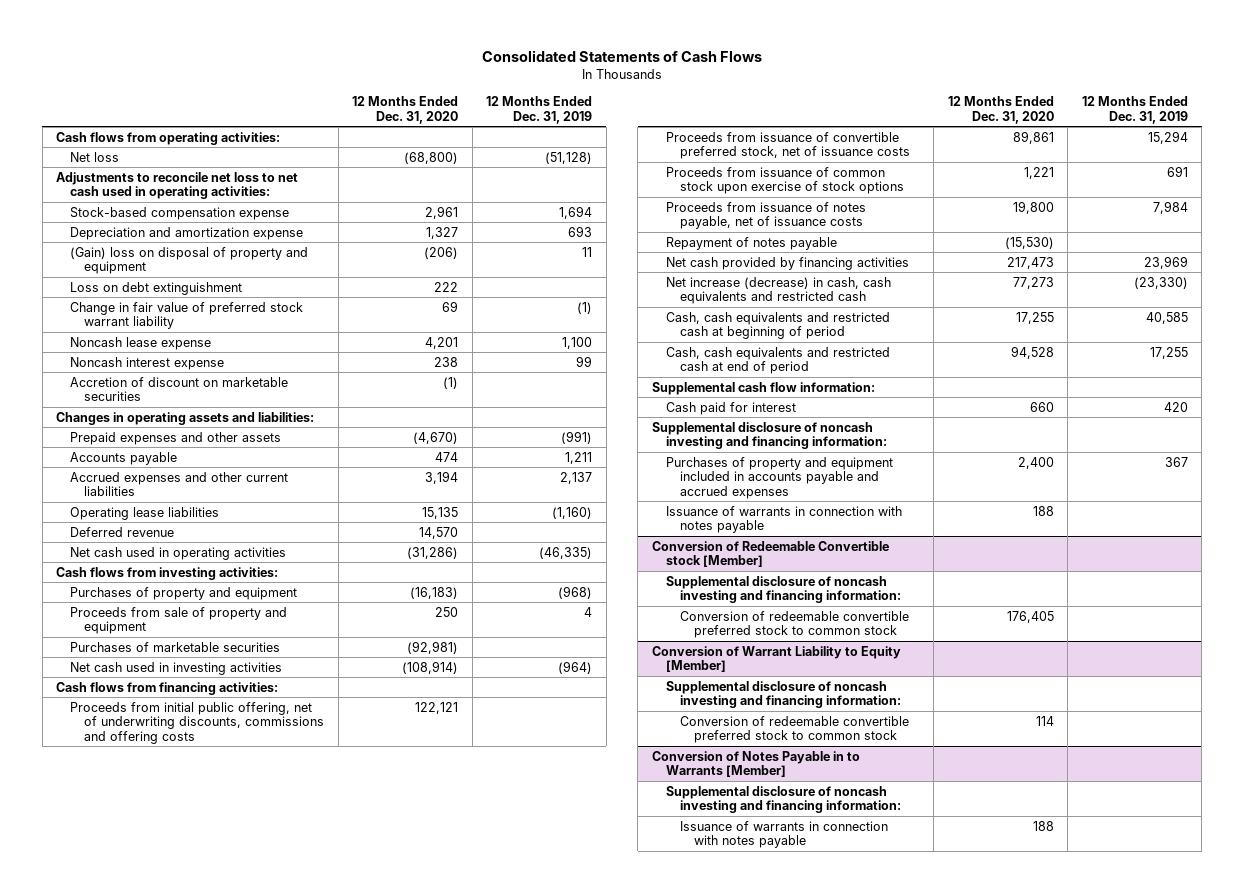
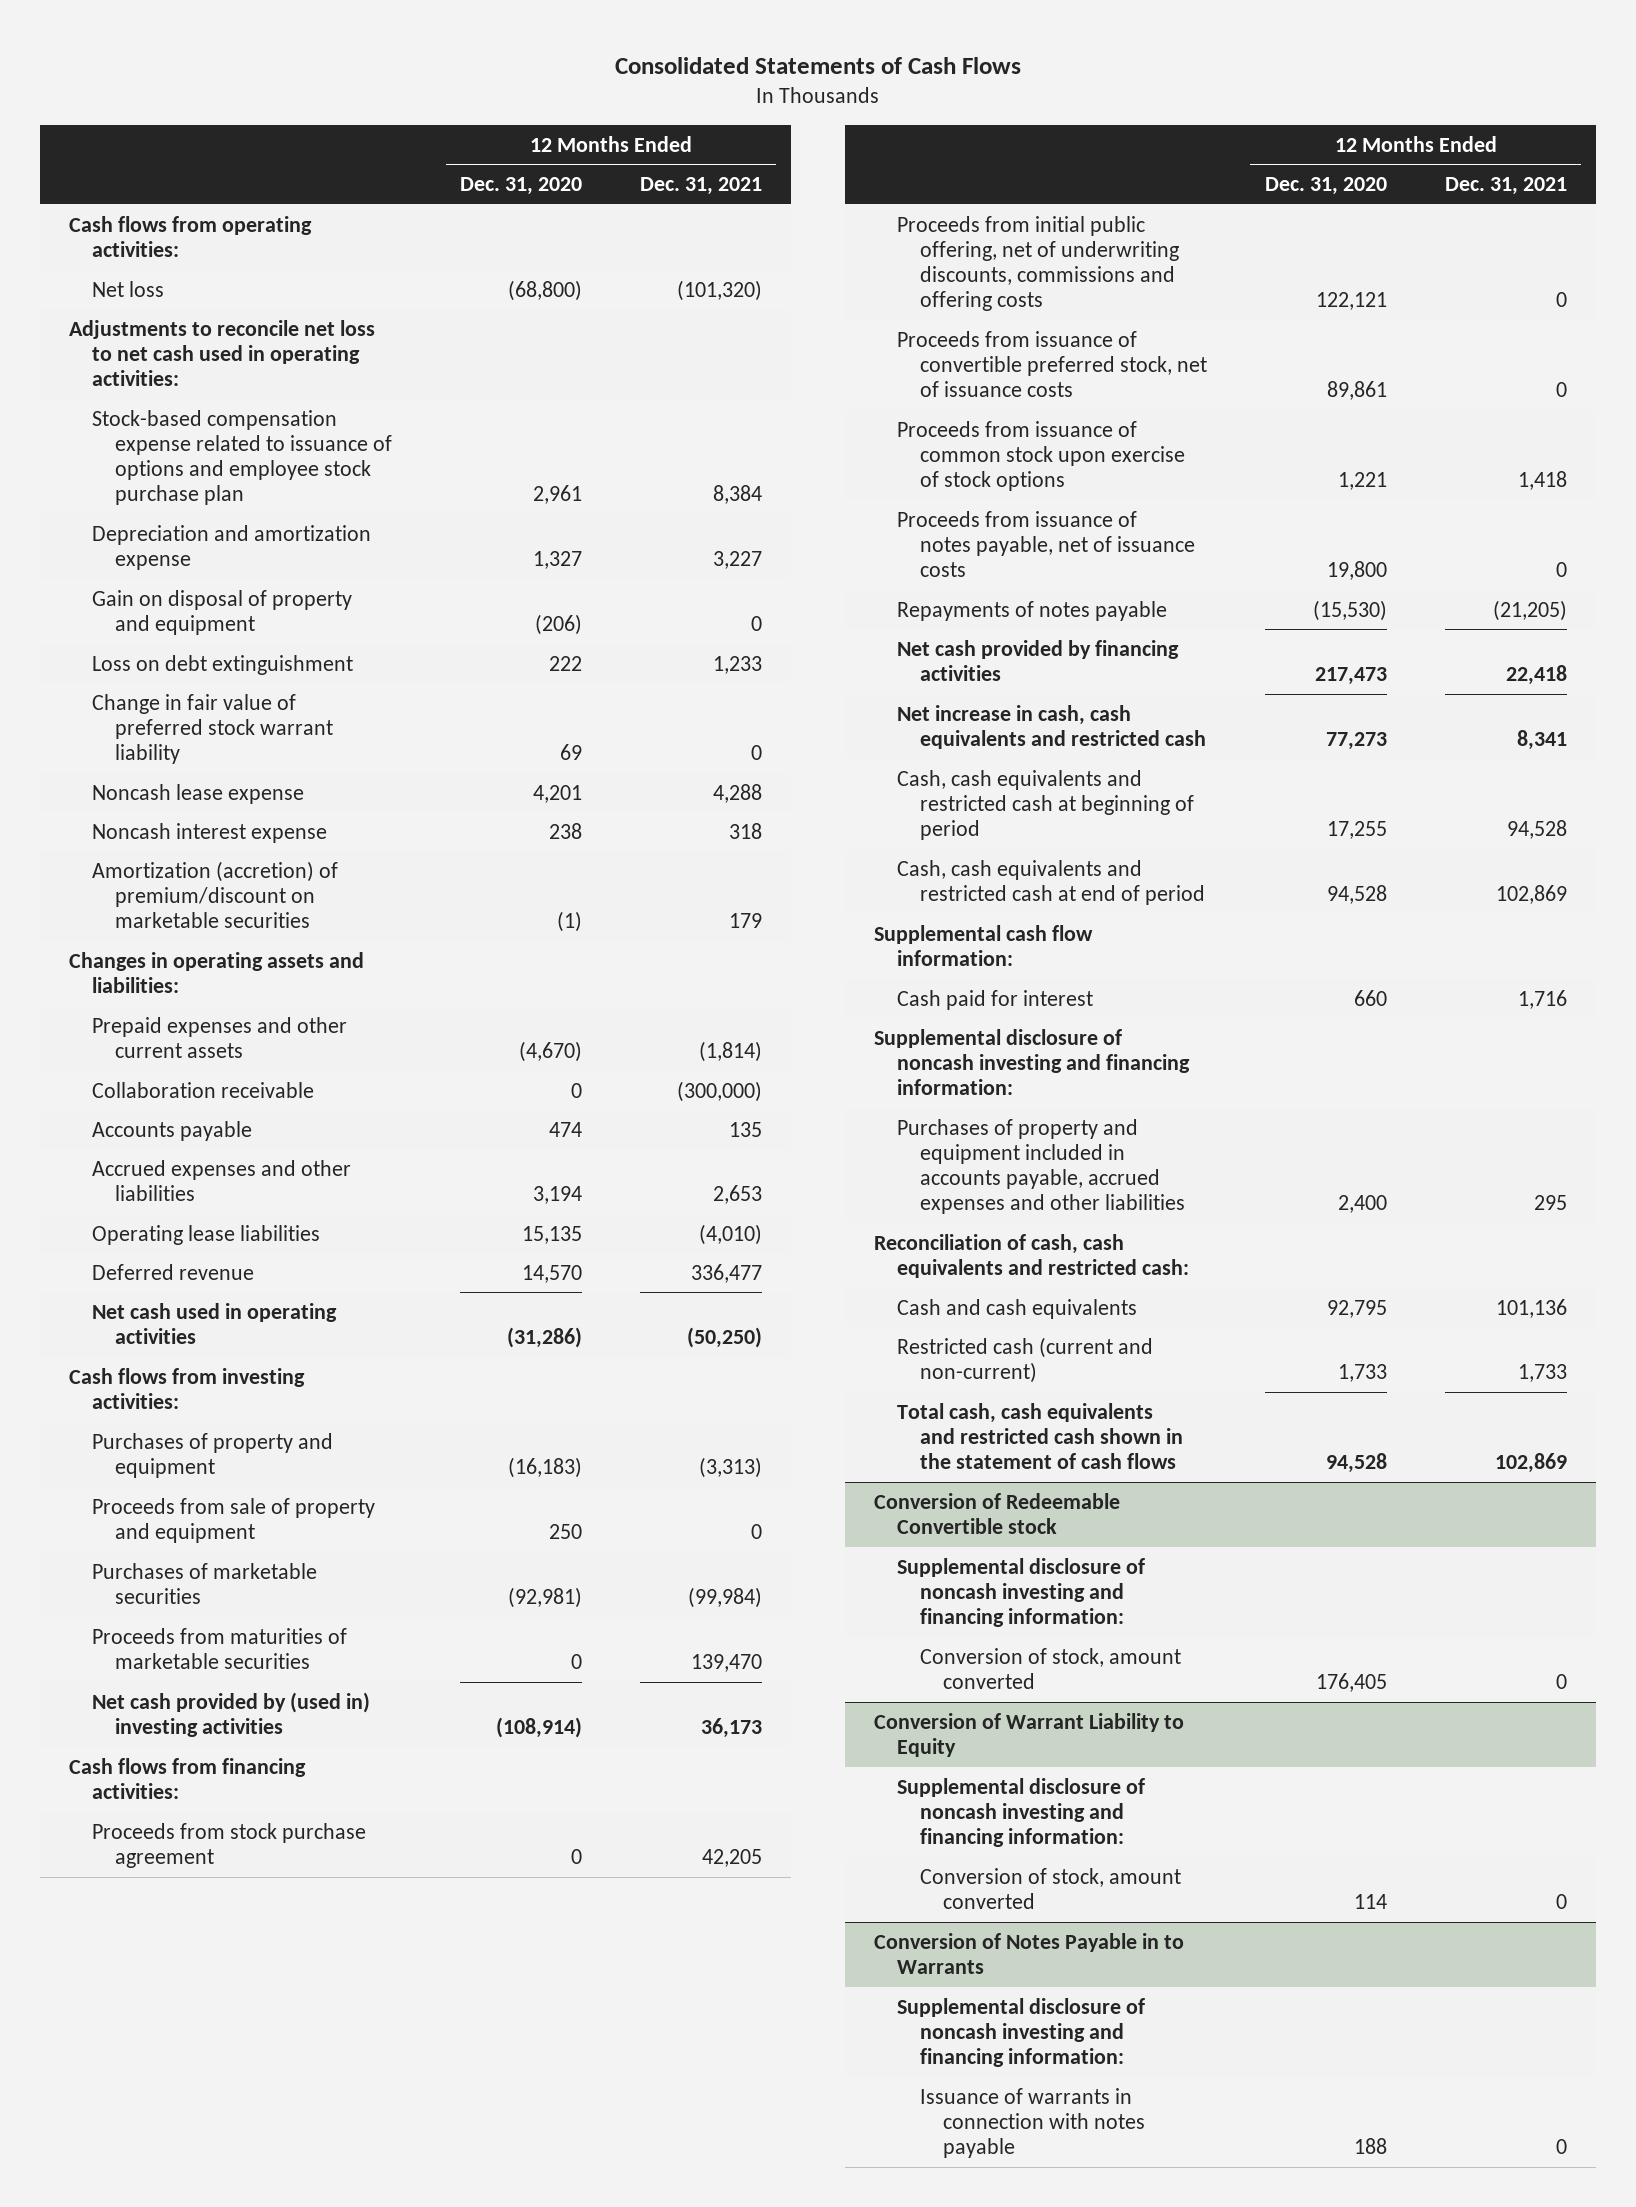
[486,96,593,124] 12 Months Ended Dec. 31, 2019 -> none
none -> [639,177,762,196] Dec. 31, 2021
[70,206,290,220] Stock-based compensation expense -> [92,409,393,506] Stock-based compensation expense related to issuance of options and employee stock purchase plan
[70,246,309,275] (Gain) loss on disposal of property and equipment -> [92,589,353,635] Gain on disposal of property and equipment
[70,376,289,402] Accretion of discount on marketable securities -> [92,860,339,929] Amortization (accretion) of premium/discount on marketable securities
[70,431,282,445] Prepaid expenses and other assets -> [92,1016,348,1058] Prepaid expenses and other current assets
none -> [92,1081,315,1098] Collaboration receivable
[70,471,289,497] Accrued expenses and other current liabilities -> [92,1159,352,1201] Accrued expenses and other liabilities
none -> [92,1627,348,1669] Proceeds from maturities of marketable securities
[70,661,283,675] Net cash used in investing activities -> [92,1691,371,1737] Net cash provided by (used in) investing activities
none -> [92,1822,367,1868] Proceeds from stock purchase agreement
[665,236,837,250] Repayment of notes payable -> [897,600,1168,621] Repayments of notes payable
[665,276,891,305] Net increase (decrease) in cash, cash equivalents and restricted cash -> [897,704,1207,749] Net increase in cash, cash equivalents and restricted cash
[665,505,902,534] Issuance of warrants in connection with notes payable -> none
[665,456,893,499] Purchases of property and equipment included in accounts payable and accrued expenses -> [897,1118,1186,1215] Purchases of property and equipment included in accounts payable, accrued expenses and other liabilities
none -> [874,1233,1190,1278] Reconciliation of cash, cash equivalents and restricted cash:
none -> [897,1298,1138,1319] Cash and cash equivalents
none -> [897,1336,1154,1383] Restricted cash (current and non-current)
none -> [897,1402,1184,1470] Total cash, cash equivalents and restricted cash shown in the statement of cash flows
[651,540,889,568] Conversion of Redeemable Convertible stock [Member] -> [874,1492,1121,1534] Conversion of Redeemable Convertible stock
[679,610,909,639] Conversion of redeemable convertible preferred stock to common stock -> [920,1647,1182,1689] Conversion of stock, amount converted
[651,645,901,673] Conversion of Warrant Liability to Equity [Member] -> [874,1712,1185,1757] Conversion of Warrant Liability to Equity
[679,715,909,744] Conversion of redeemable convertible preferred stock to common stock -> [920,1867,1182,1909] Conversion of stock, amount converted
[651,750,860,778] Conversion of Notes Payable in to Warrants [Member] -> [874,1932,1185,1974] Conversion of Notes Payable in to Warrants

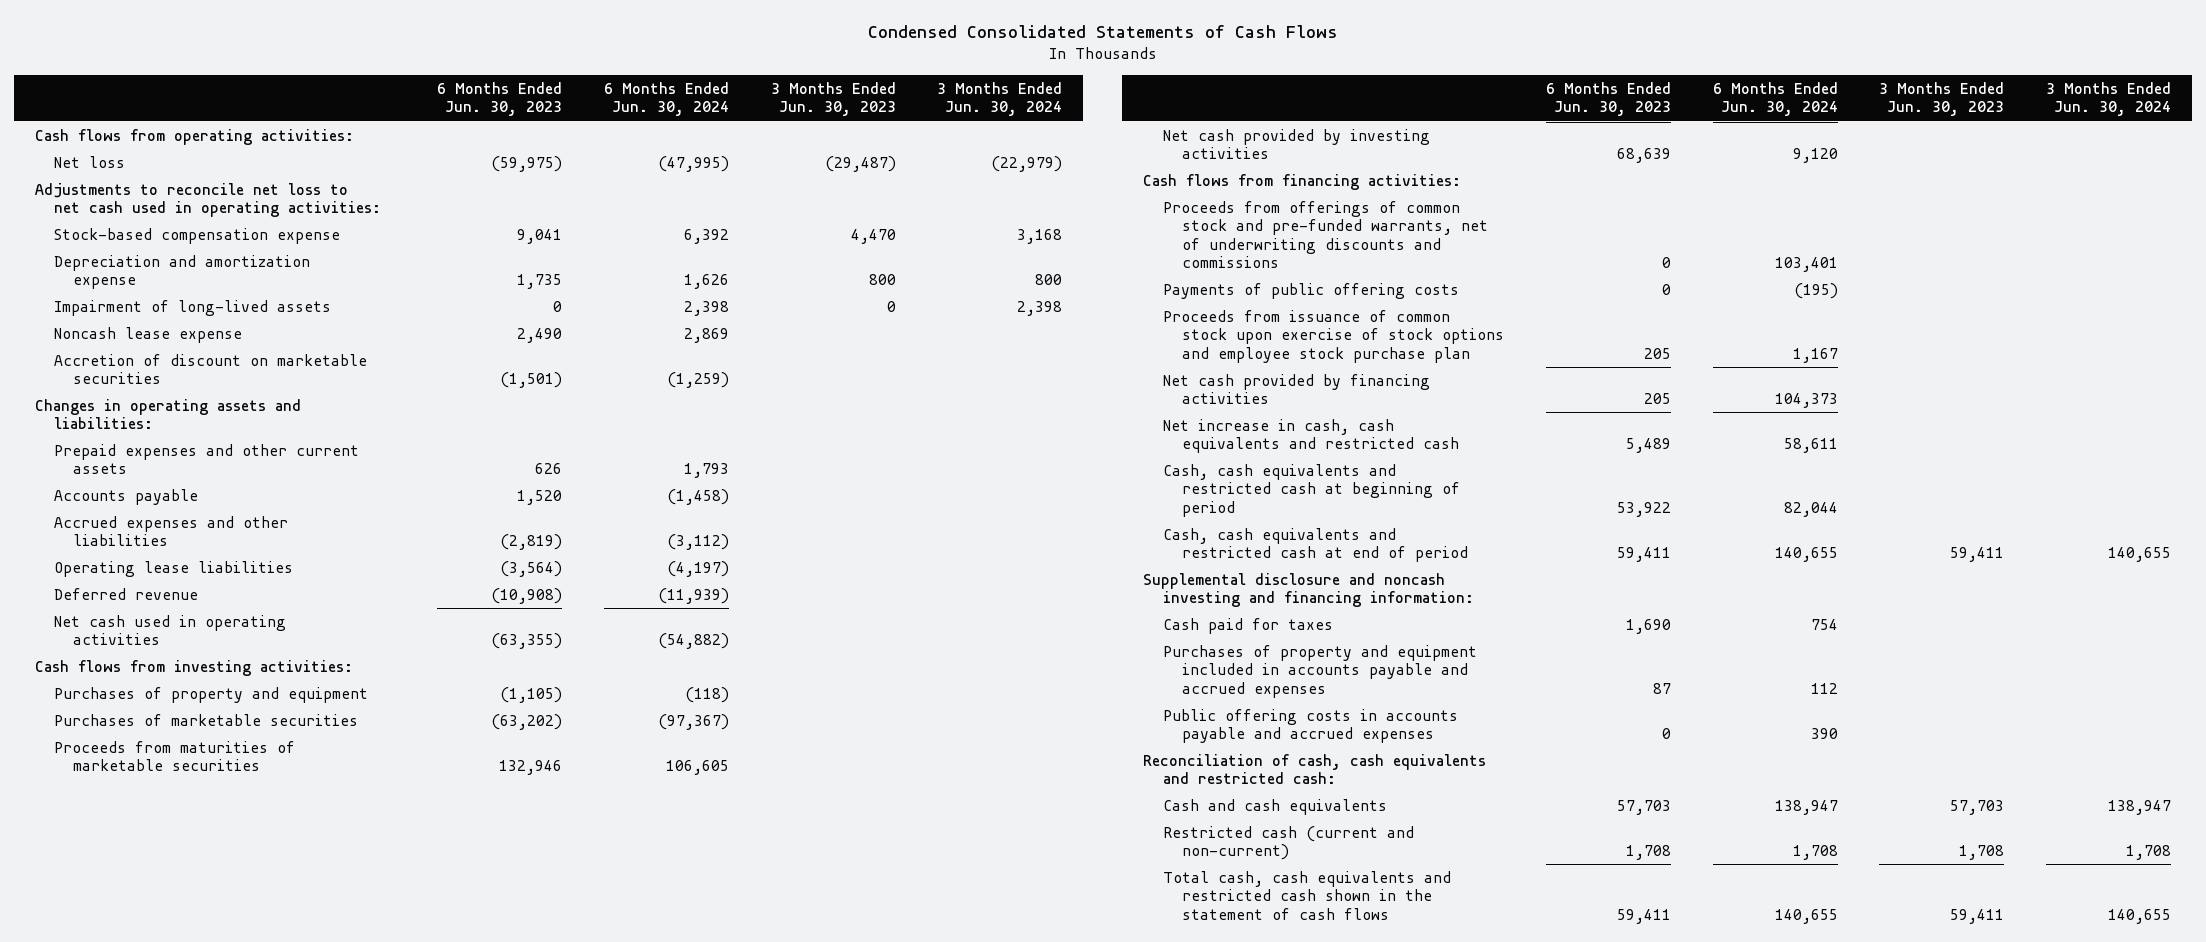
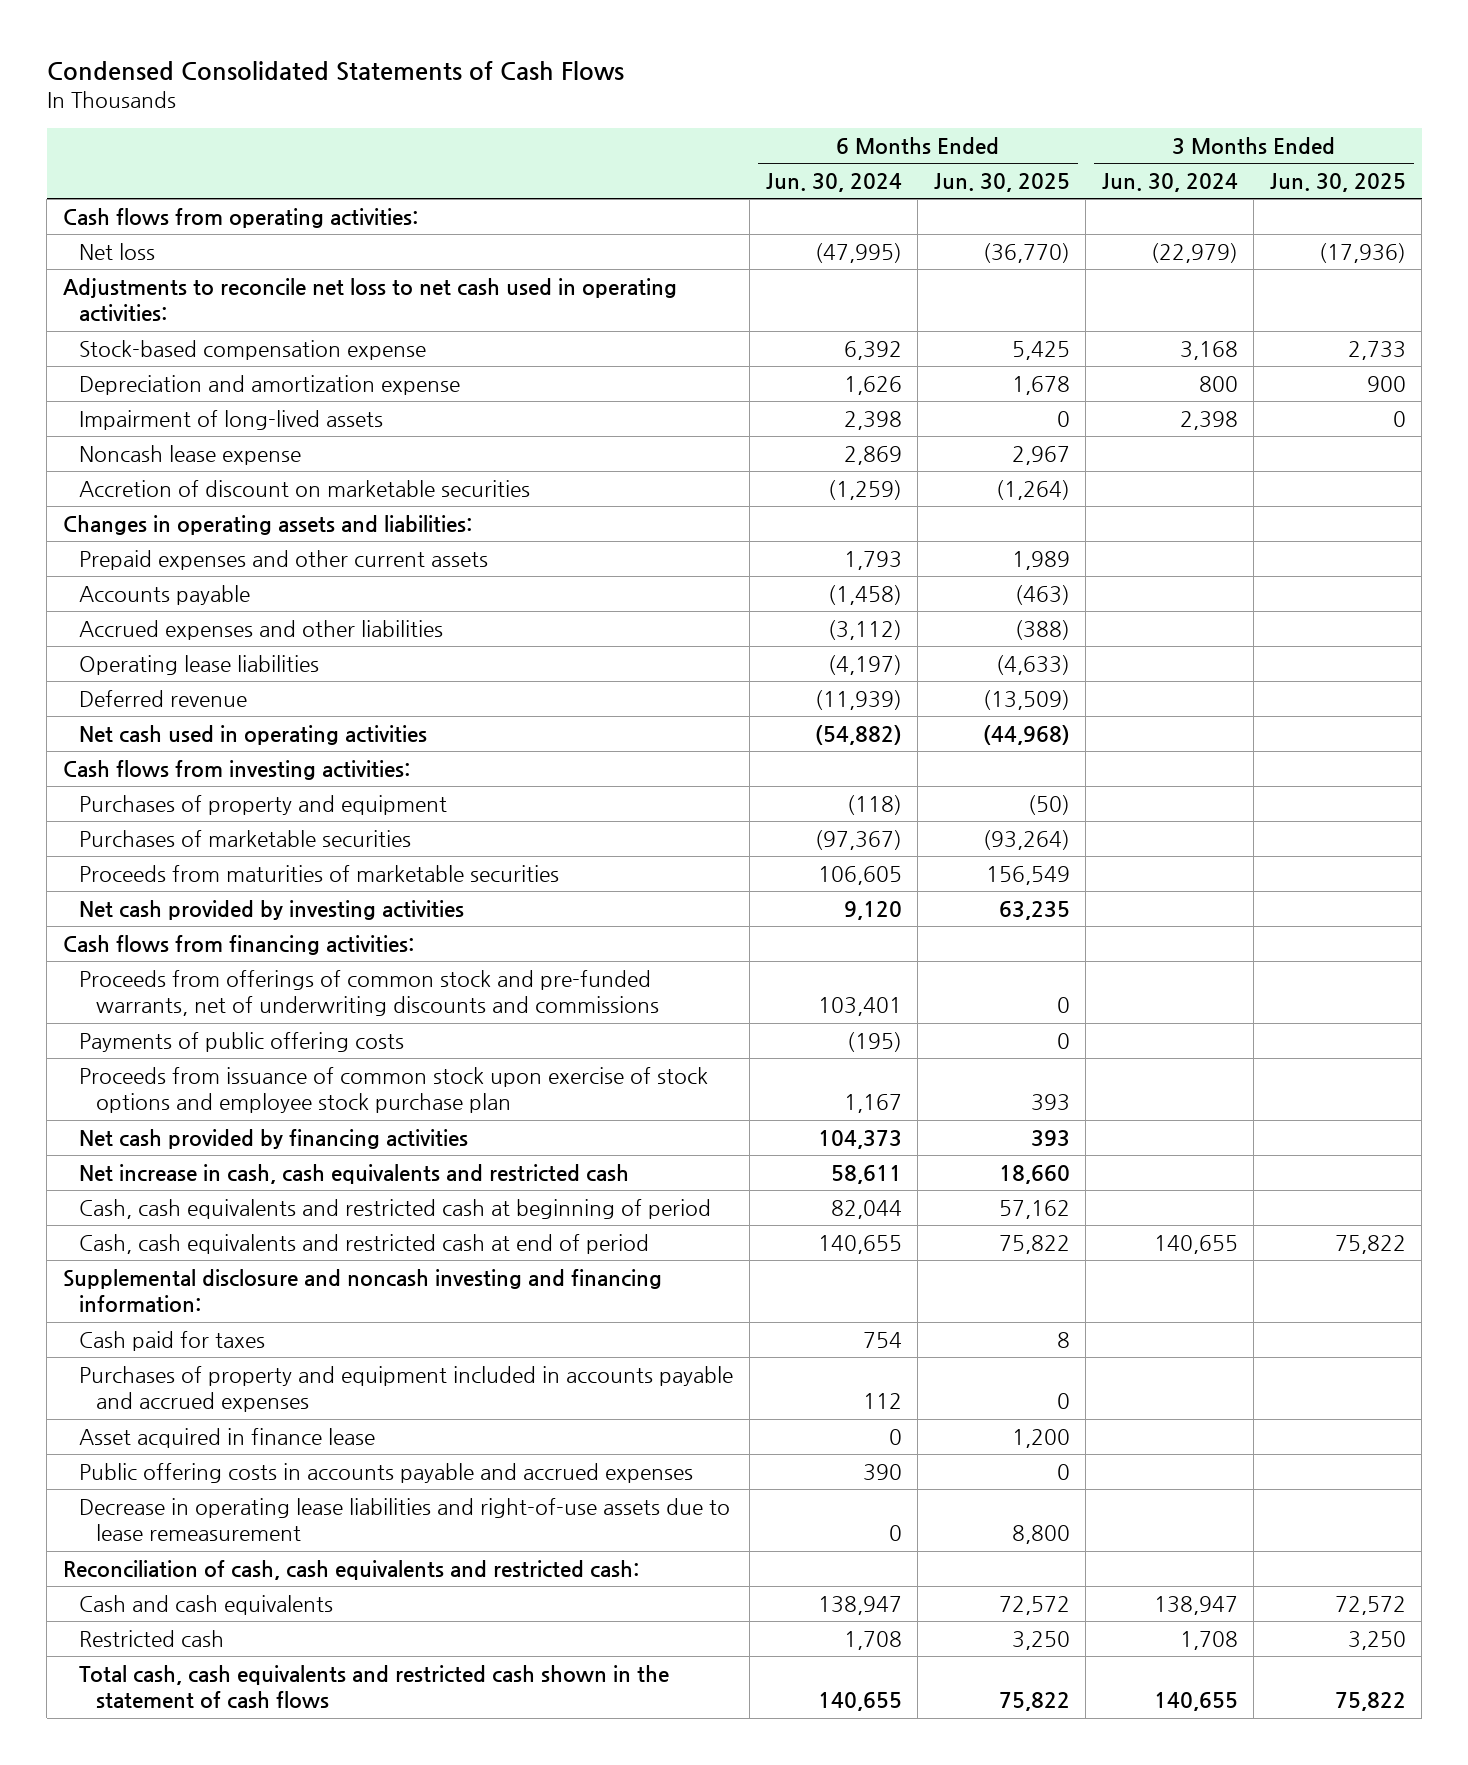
[437,82,563,117] 6 Months Ended Jun. 30, 2023 -> none
[770,82,896,117] 3 Months Ended Jun. 30, 2023 -> none
none -> [933,173,1070,193] Jun. 30, 2025
none -> [1269,173,1406,193] Jun. 30, 2025
none -> [79,1427,376,1448] Asset acquired in finance lease
none -> [79,1497,731,1542] Decrease in operating lease liabilities and right-of-use assets due to lease remeasurement
[1162,825,1414,861] Restricted cash (current and non-current) -> [79,1629,225,1647] Restricted cash

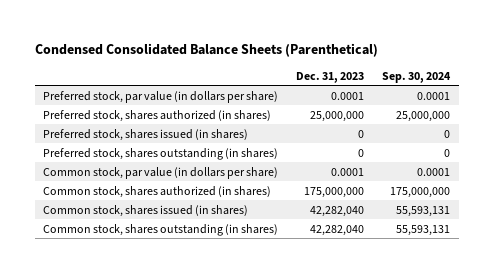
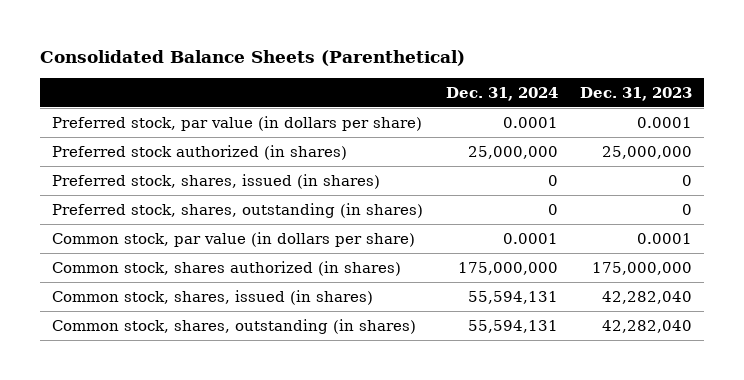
[34,42,378,57] Condensed Consolidated Balance Sheets (Parenthetical) -> [40,50,466,67] Consolidated Balance Sheets (Parenthetical)
[381,71,451,83] Sep. 30, 2024 -> none
none -> [445,86,558,101] Dec. 31, 2024
[43,109,272,122] Preferred stock, shares authorized (in shares) -> [51,144,347,160] Preferred stock authorized (in shares)
[43,128,249,141] Preferred stock, shares issued (in shares) -> [51,173,380,189] Preferred stock, shares, issued (in shares)
[43,147,279,160] Preferred stock, shares outstanding (in shares) -> [51,202,423,218] Preferred stock, shares, outstanding (in shares)
[43,204,249,217] Common stock, shares issued (in shares) -> [51,289,373,305] Common stock, shares, issued (in shares)
[43,223,279,236] Common stock, shares outstanding (in shares) -> [51,318,416,334] Common stock, shares, outstanding (in shares)

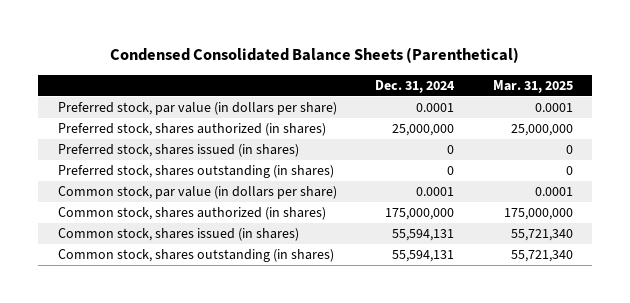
[40,50,466,67] Consolidated Balance Sheets (Parenthetical) -> [110,47,520,64] Condensed Consolidated Balance Sheets (Parenthetical)
[580,86,693,101] Dec. 31, 2023 -> none
none -> [492,79,573,93] Mar. 31, 2025
[51,144,347,160] Preferred stock authorized (in shares) -> [57,123,326,137] Preferred stock, shares authorized (in shares)
[51,173,380,189] Preferred stock, shares, issued (in shares) -> [57,144,299,158] Preferred stock, shares issued (in shares)
[51,202,423,218] Preferred stock, shares, outstanding (in shares) -> [57,165,334,179] Preferred stock, shares outstanding (in shares)
[51,289,373,305] Common stock, shares, issued (in shares) -> [57,228,299,242] Common stock, shares issued (in shares)
[51,318,416,334] Common stock, shares, outstanding (in shares) -> [57,249,334,263] Common stock, shares outstanding (in shares)

